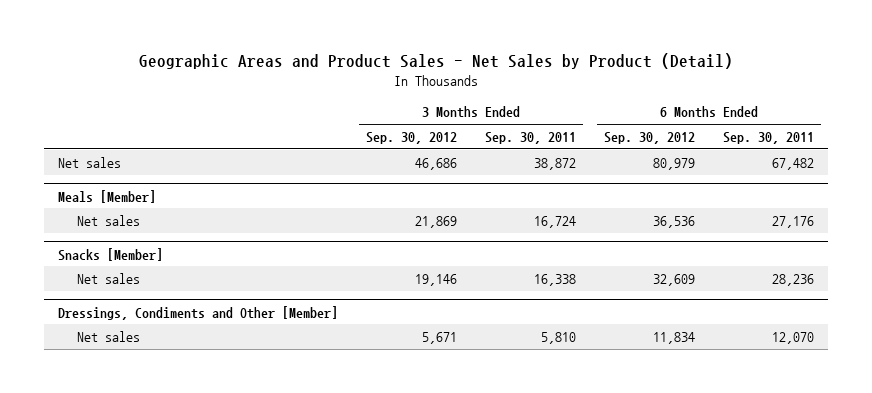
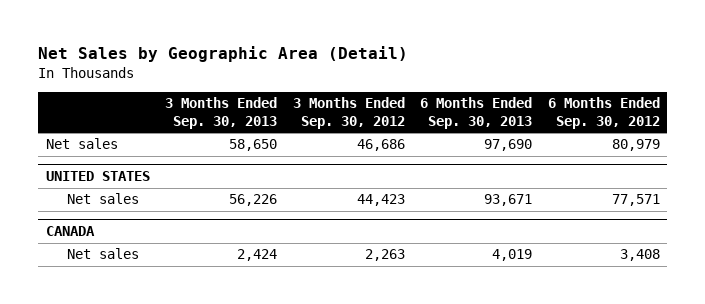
[138,53,733,70] Geographic Areas and Product Sales - Net Sales by Product (Detail) -> [37,46,408,63] Net Sales by Geographic Area (Detail)
[484,131,576,144] Sep. 30, 2011 -> none
[722,131,814,144] Sep. 30, 2011 -> none
none -> [165,97,278,130] 3 Months Ended Sep. 30, 2013
none -> [420,97,533,130] 6 Months Ended Sep. 30, 2013
[58,189,157,203] Meals [Member] -> none
[58,247,164,261] Snacks [Member] -> none
[58,305,339,320] Dressings, Condiments and Other [Member] -> none
[76,330,140,342] Net sales -> none
none -> [45,171,150,182] UNITED STATES
[415,215,458,228] 21,869 -> [356,194,405,207] 44,423
[652,215,695,228] 36,536 -> [611,194,660,207] 77,571
none -> [45,226,95,237] CANADA
[415,273,458,286] 19,146 -> [364,249,405,262] 2,263
[652,273,695,286] 32,609 -> [619,249,660,262] 3,408

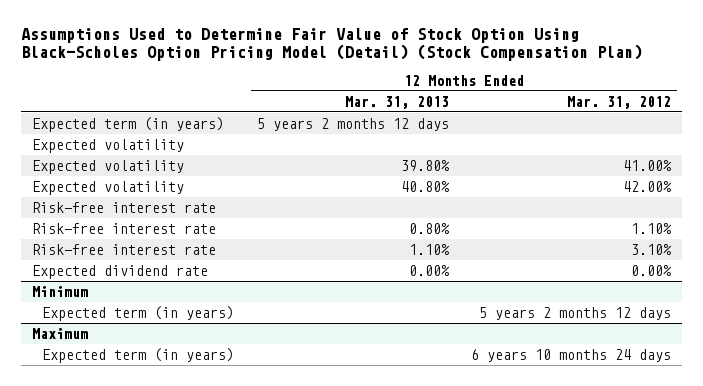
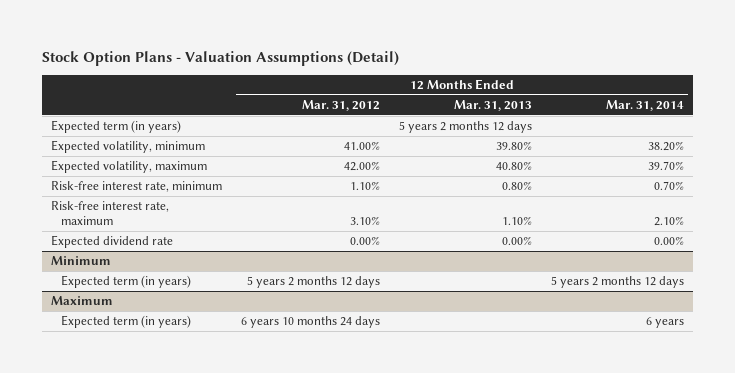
[21,27,643,61] Assumptions Used to Determine Fair Value of Stock Option Using Black-Scholes Option Pricing Model (Detail) (Stock Compensation Plan) -> [41,50,399,66] Stock Option Plans - Valuation Assumptions (Detail)
none -> [605,100,684,112] Mar. 31, 2014
[32,138,185,153] Expected volatility -> none
[32,201,217,213] Risk-free interest rate -> none
[32,159,185,174] Expected volatility -> [51,140,206,154] Expected volatility, minimum
[32,180,185,195] Expected volatility -> [51,160,208,174] Expected volatility, maximum
[32,222,217,234] Risk-free interest rate -> [51,181,223,193] Risk-free interest rate, minimum
[32,243,217,255] Risk-free interest rate -> [51,201,170,226] Risk-free interest rate, maximum

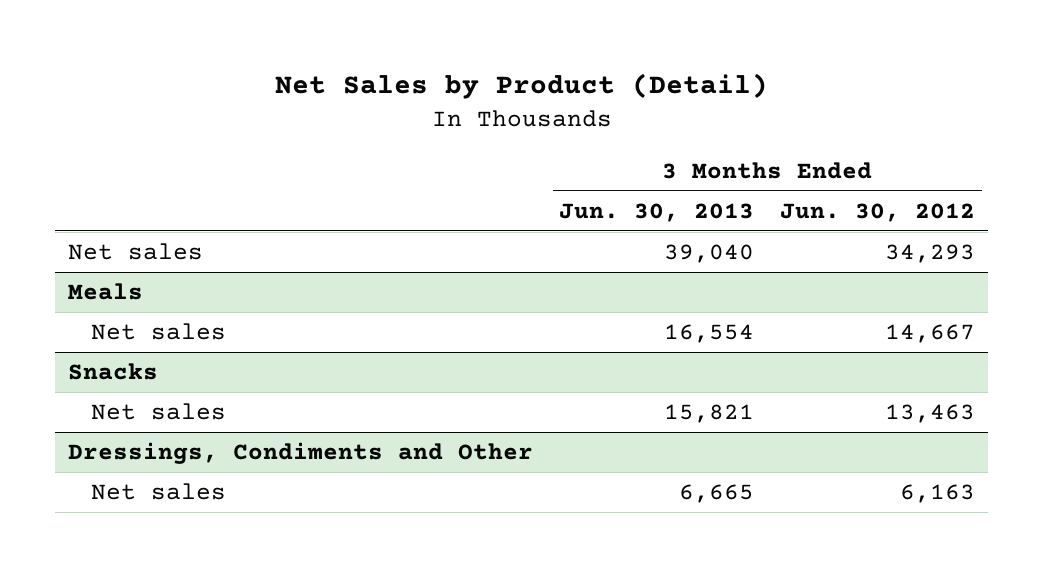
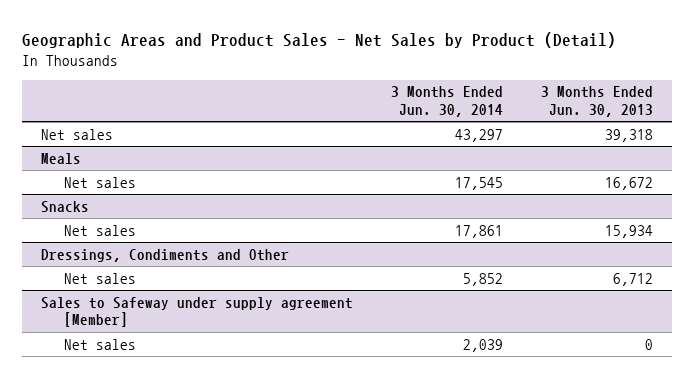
[274,73,768,100] Net Sales by Product (Detail) -> [22,32,617,49] Geographic Areas and Product Sales - Net Sales by Product (Detail)
[780,202,976,222] Jun. 30, 2012 -> none
none -> [391,86,504,117] 3 Months Ended Jun. 30, 2014
[664,244,755,264] 39,040 -> [605,128,654,142] 39,318
[664,324,755,344] 16,554 -> [605,176,654,190] 16,672
[664,404,755,424] 15,821 -> [605,224,654,238] 15,934
[679,484,755,504] 6,665 -> [613,272,654,286] 6,712
none -> [41,296,354,328] Sales to Safeway under supply agreement [Member]
none -> [63,338,136,350] Net sales

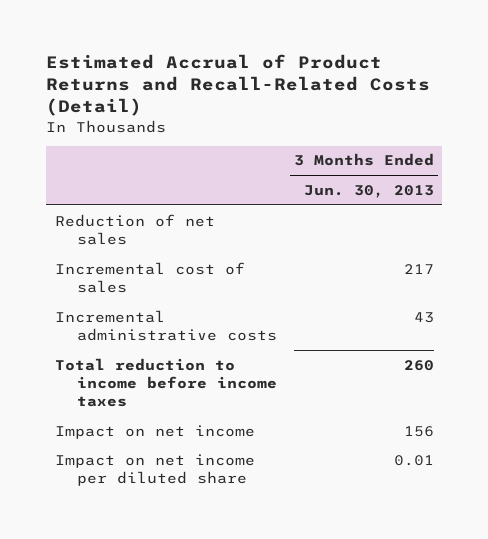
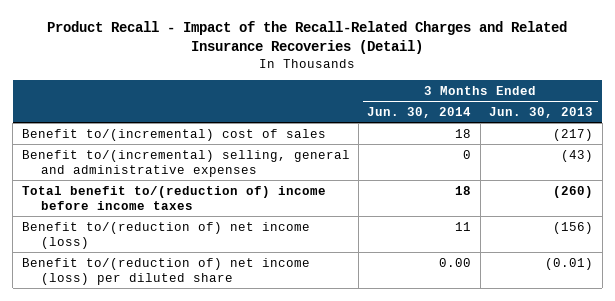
[46,54,431,117] Estimated Accrual of Product Returns and Recall-Related Costs (Detail) -> [47,20,568,54] Product Recall - Impact of the Recall-Related Charges and Related Insurance Recoveries (Detail)
none -> [367,106,472,118] Jun. 30, 2014
[54,213,215,246] Reduction of net sales -> none
[54,261,245,294] Incremental cost of sales -> [21,128,326,141] Benefit to/(incremental) cost of sales
[403,263,434,274] 217 -> [553,128,594,141] (217)
[54,309,278,342] Incremental administrative costs -> [21,149,350,177] Benefit to/(incremental) selling, general and administrative expenses
[413,311,434,323] 43 -> [561,149,594,162] (43)
[54,357,278,408] Total reduction to income before income taxes -> [21,185,326,210] Total benefit to/(reduction of) income before income taxes
[403,359,434,371] 260 -> [553,185,594,198] (260)
[54,424,255,439] Impact on net income -> [21,221,310,249] Benefit to/(reduction of) net income (loss)
[403,425,434,437] 156 -> [553,221,594,234] (156)
[54,453,255,487] Impact on net income per diluted share -> [21,257,310,285] Benefit to/(reduction of) net income (loss) per diluted share
[393,454,434,466] 0.01 -> [545,257,594,270] (0.01)

